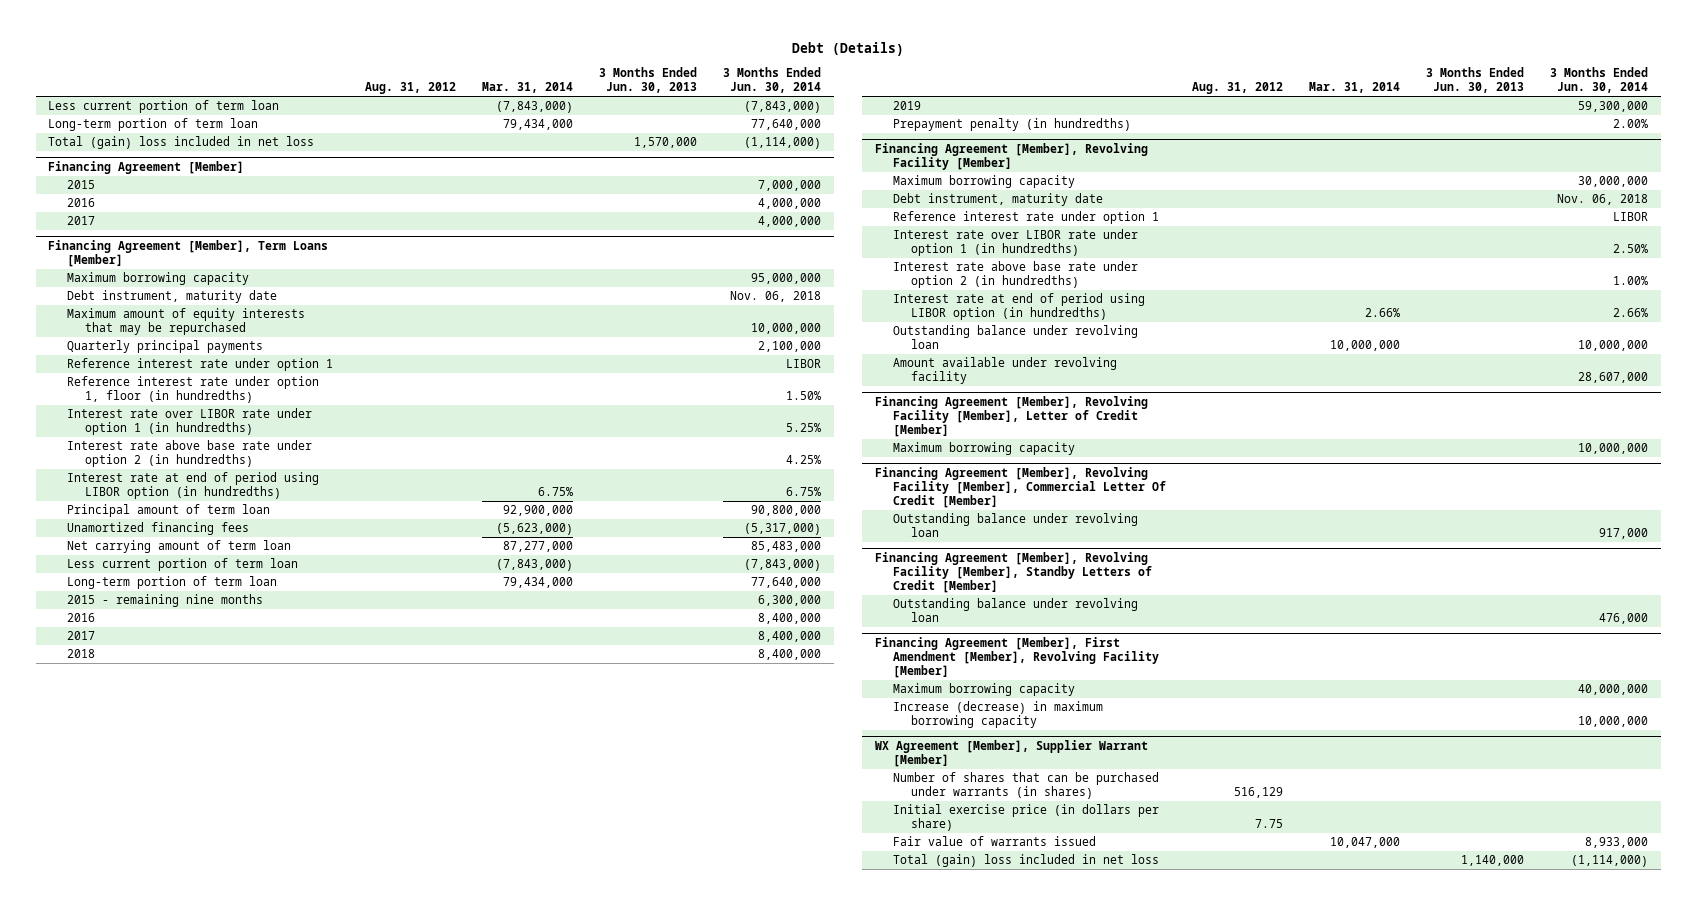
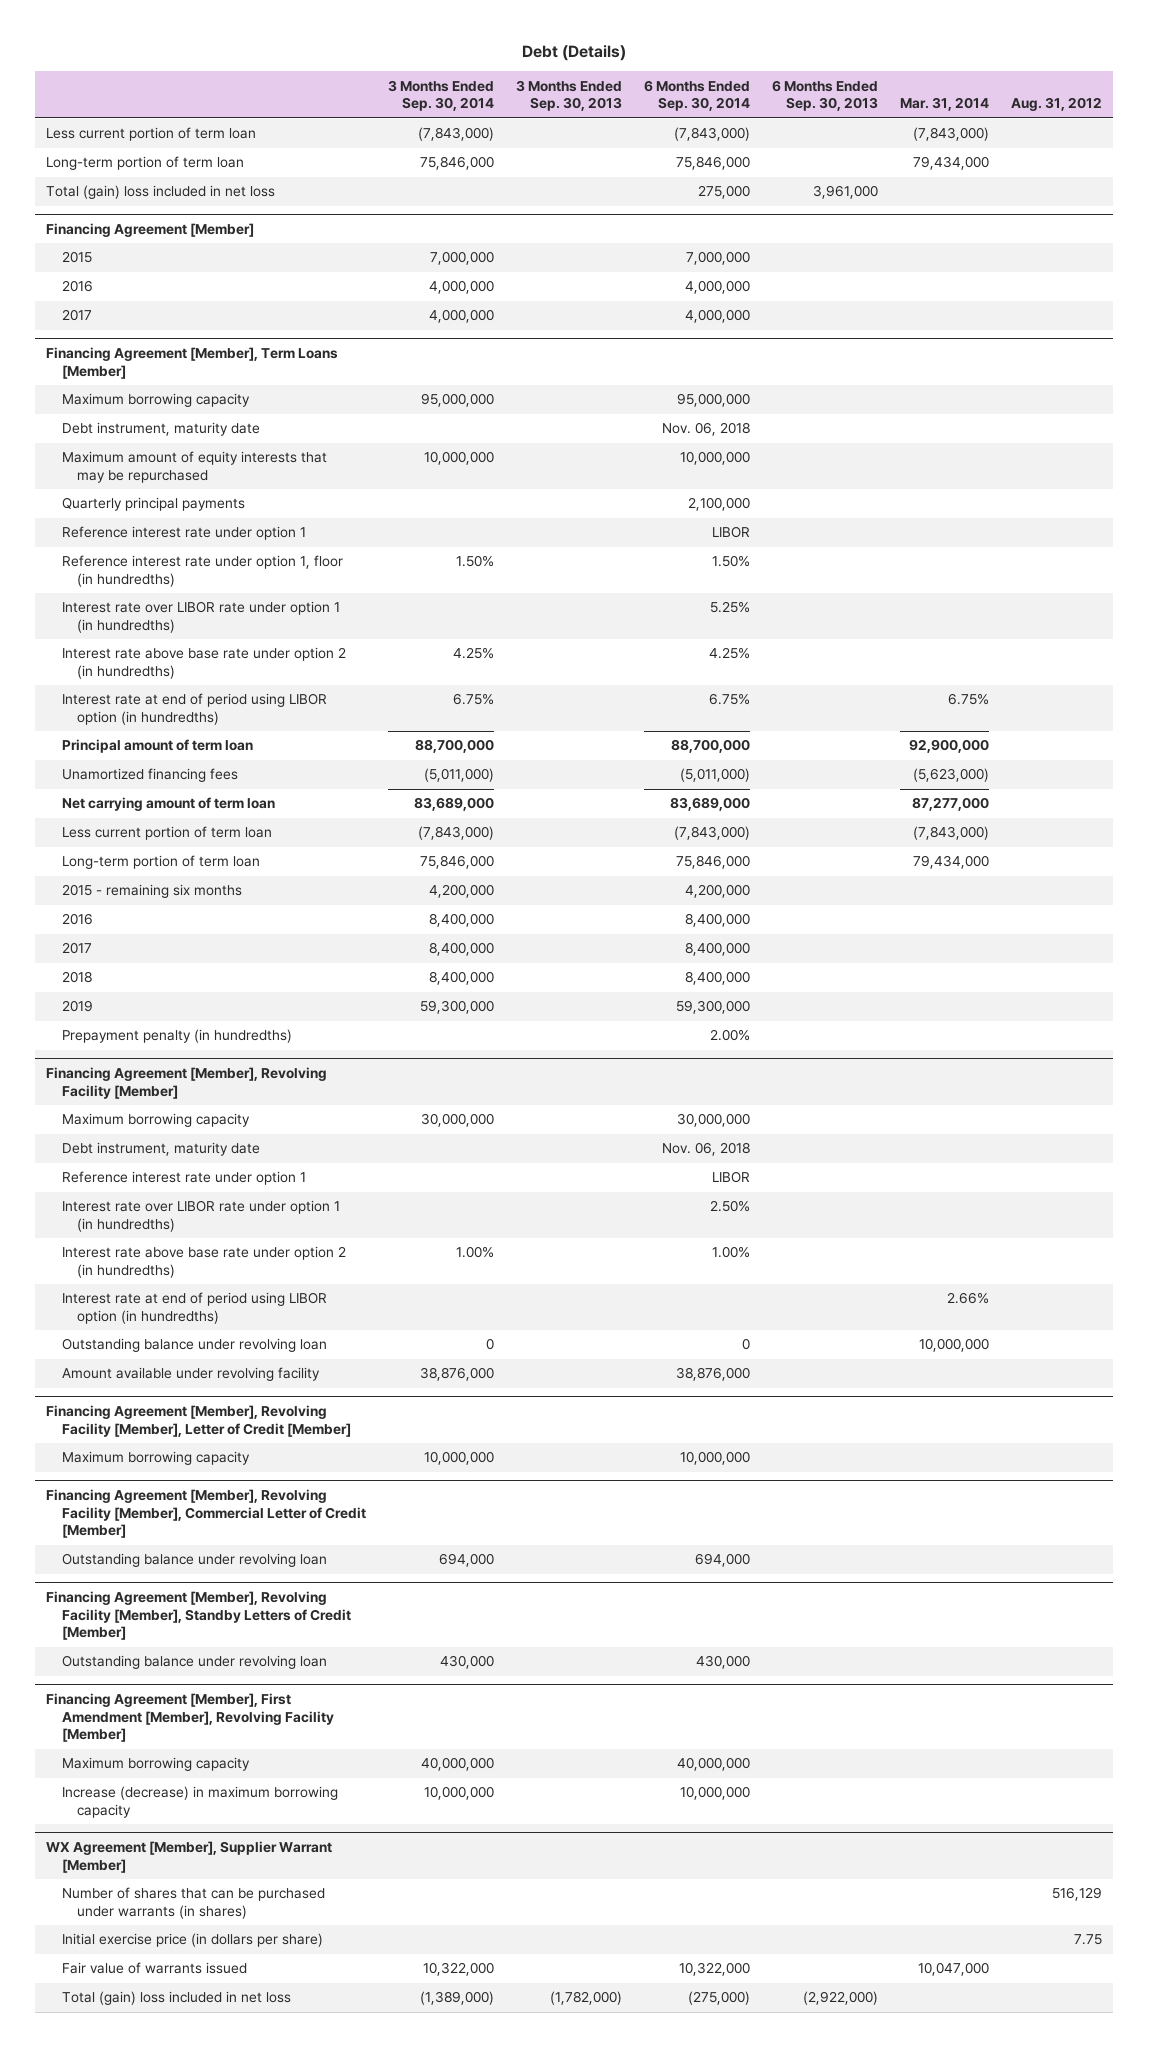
[599,67,698,94] 3 Months Ended Jun. 30, 2013 -> none
[723,67,822,94] 3 Months Ended Jun. 30, 2014 -> none
none -> [387,79,494,112] 3 Months Ended Sep. 30, 2014
none -> [515,79,622,112] 3 Months Ended Sep. 30, 2013
none -> [643,79,750,112] 6 Months Ended Sep. 30, 2014
none -> [771,79,878,112] 6 Months Ended Sep. 30, 2013
[66,593,263,607] 2015 - remaining nine months -> [61,884,242,899] 2015 - remaining six months
[875,466,1167,508] Financing Agreement [Member], Revolving Facility [Member], Commercial Letter Of Credit [Member] -> [46,1489,366,1539] Financing Agreement [Member], Revolving Facility [Member], Commercial Letter of Credit [Member]

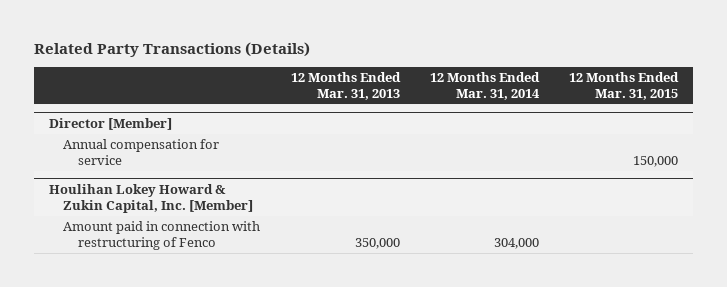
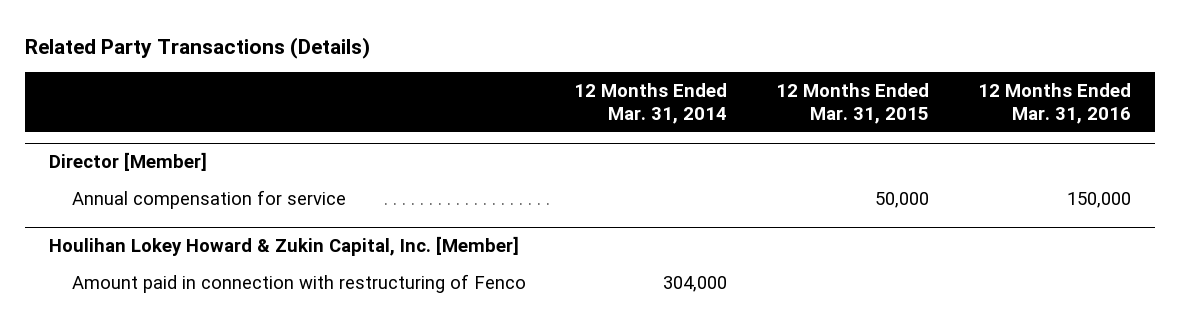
[290,72,401,101] 12 Months Ended Mar. 31, 2013 -> none
none -> [977,82,1131,124] 12 Months Ended Mar. 31, 2016
[633,156,679,168] 150,000 -> [874,191,929,208] 50,000

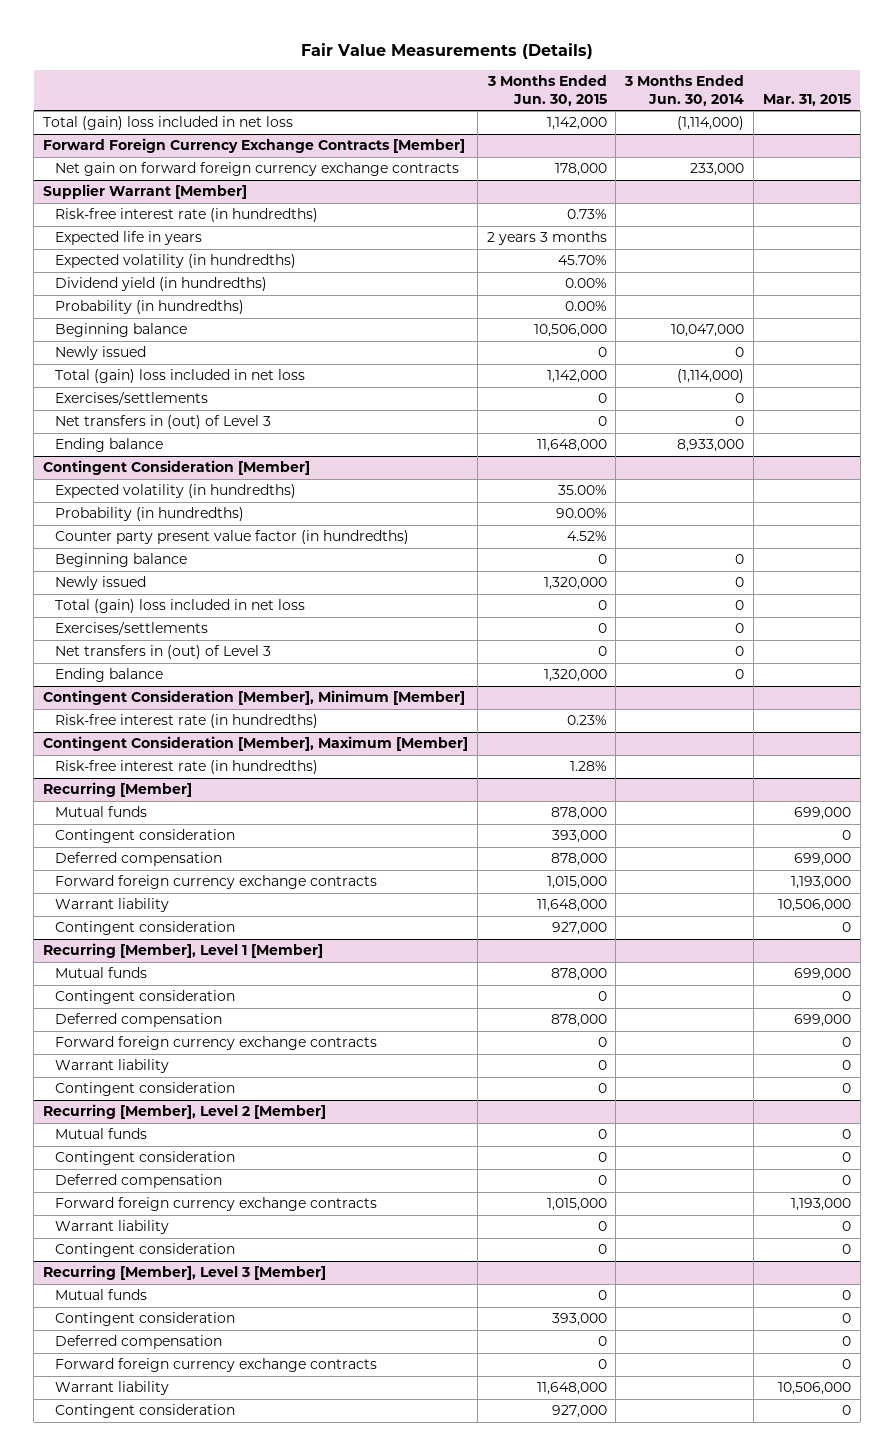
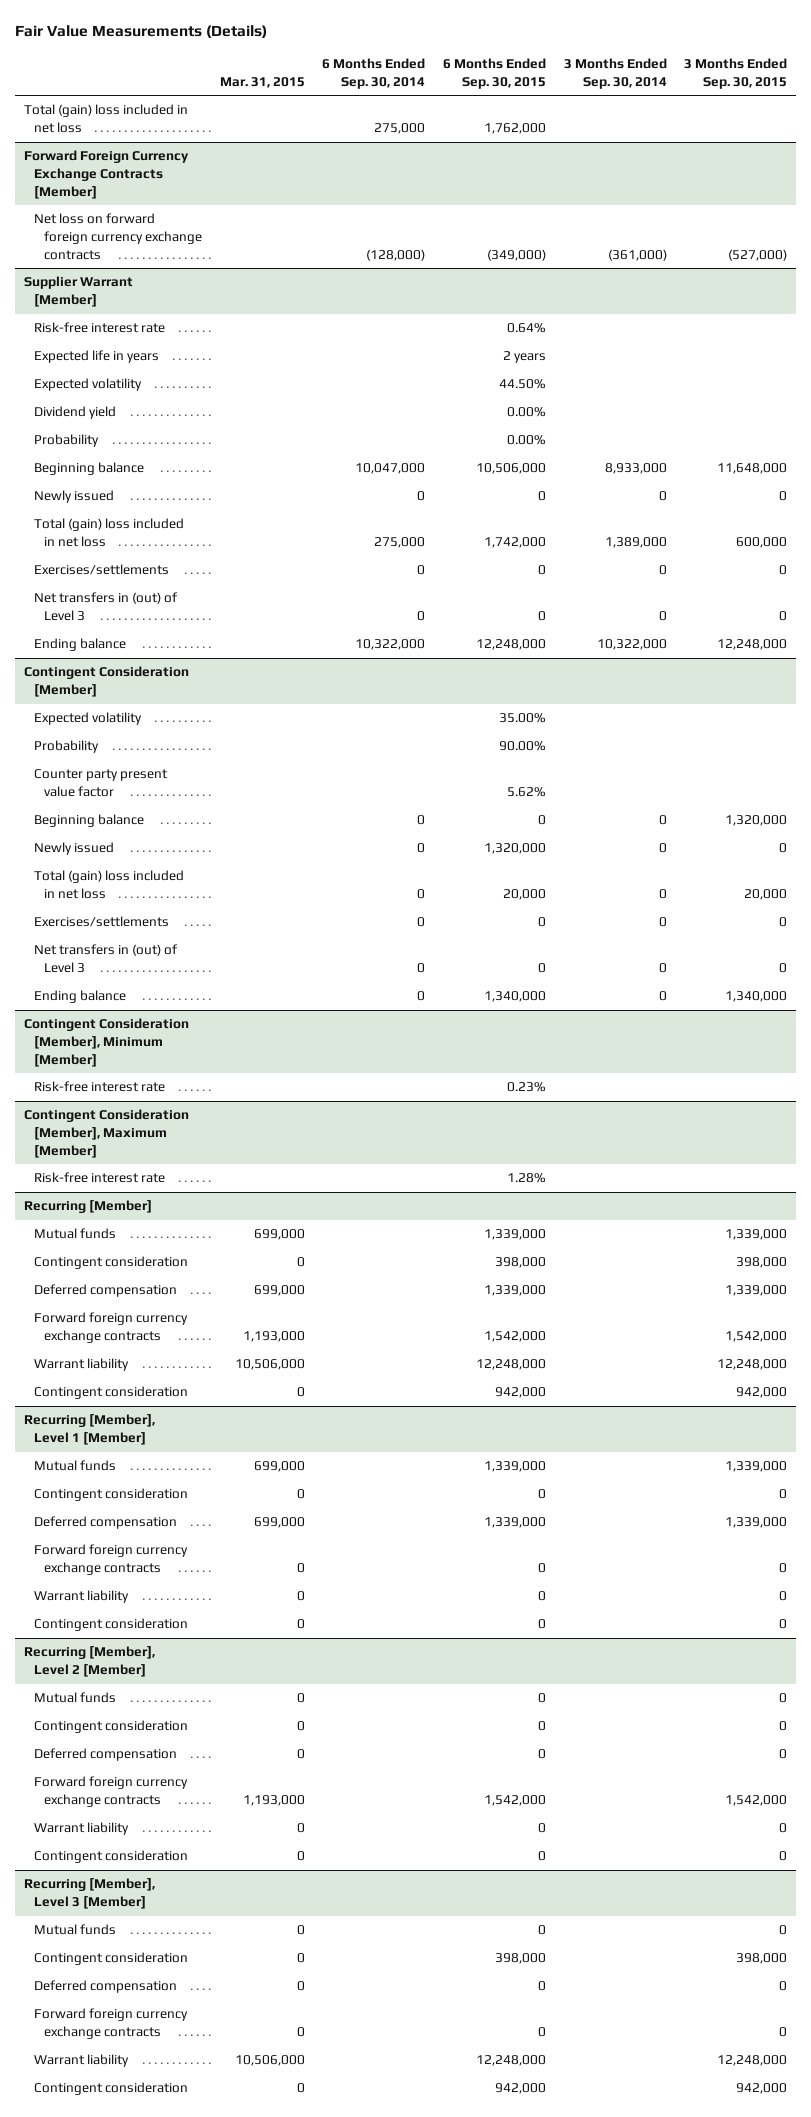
[486,75,607,106] 3 Months Ended Jun. 30, 2015 -> none
[624,75,745,106] 3 Months Ended Jun. 30, 2014 -> none
none -> [322,58,426,89] 6 Months Ended Sep. 30, 2014
none -> [443,58,547,89] 6 Months Ended Sep. 30, 2015
none -> [563,58,667,89] 3 Months Ended Sep. 30, 2014
none -> [684,58,788,89] 3 Months Ended Sep. 30, 2015
[54,162,459,177] Net gain on forward foreign currency exchange contracts -> [34,213,203,260] Net loss on forward foreign currency exchange contracts
[54,208,318,223] Risk-free interest rate (in hundredths) -> [34,322,166,334] Risk-free interest rate
[54,254,296,269] Expected volatility (in hundredths) -> [34,378,143,392] Expected volatility
[54,277,267,292] Dividend yield (in hundredths) -> [34,406,117,420] Dividend yield
[54,300,244,315] Probability (in hundredths) -> [34,434,100,448] Probability
[54,484,296,499] Expected volatility (in hundredths) -> [34,712,143,726] Expected volatility
[54,507,244,522] Probability (in hundredths) -> [34,740,100,754] Probability
[54,530,409,545] Counter party present value factor (in hundredths) -> [34,769,169,798] Counter party present value factor
[54,714,318,729] Risk-free interest rate (in hundredths) -> [34,1081,166,1093] Risk-free interest rate
[54,760,318,775] Risk-free interest rate (in hundredths) -> [34,1172,166,1184] Risk-free interest rate

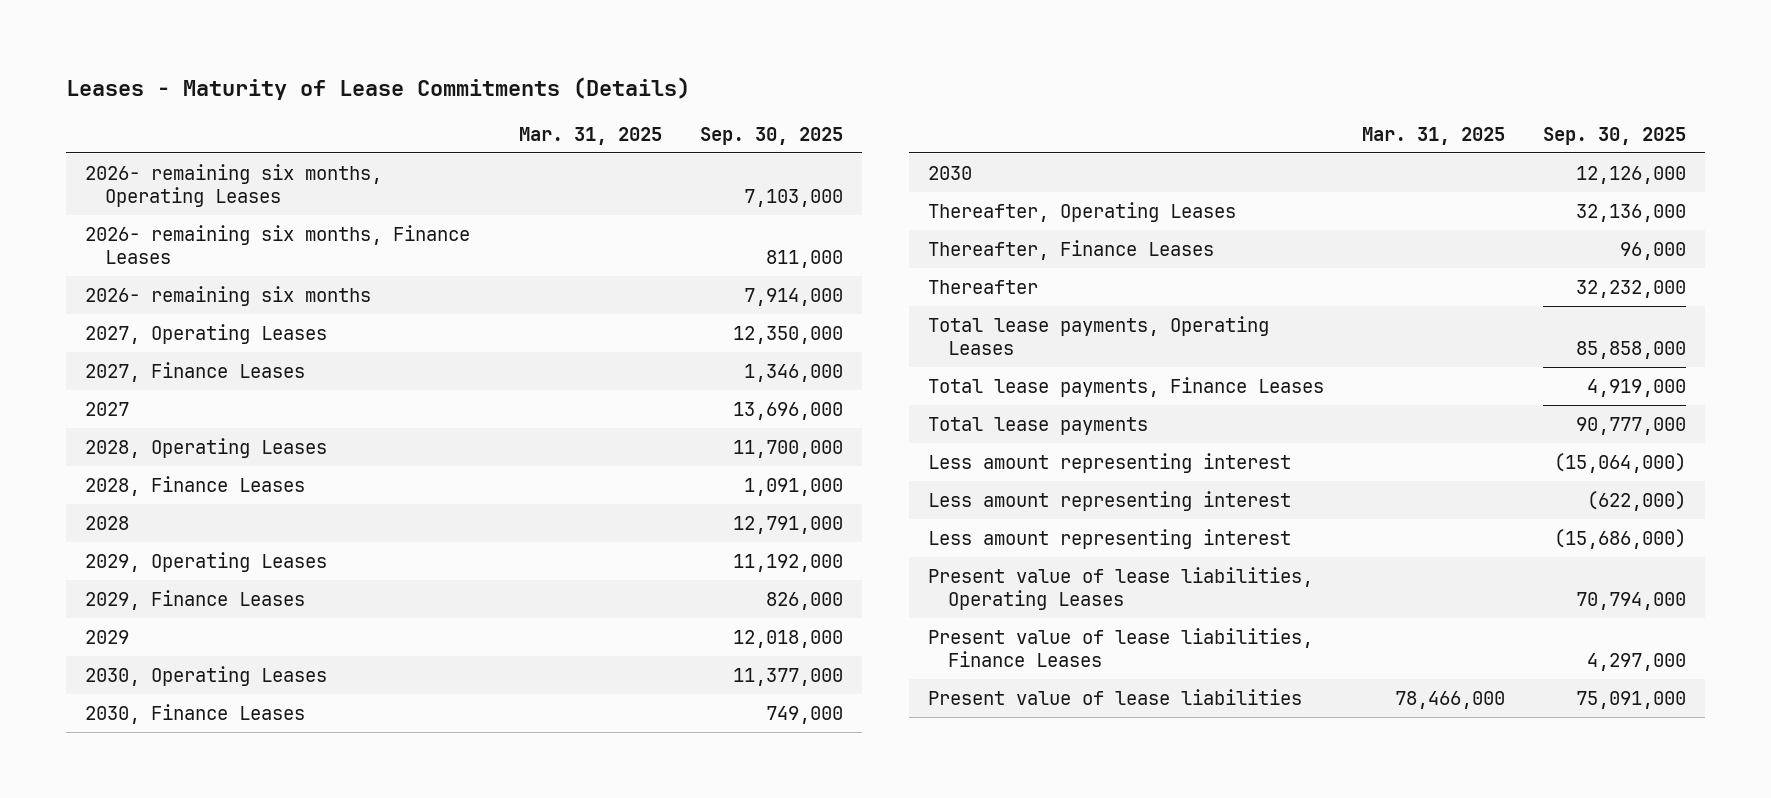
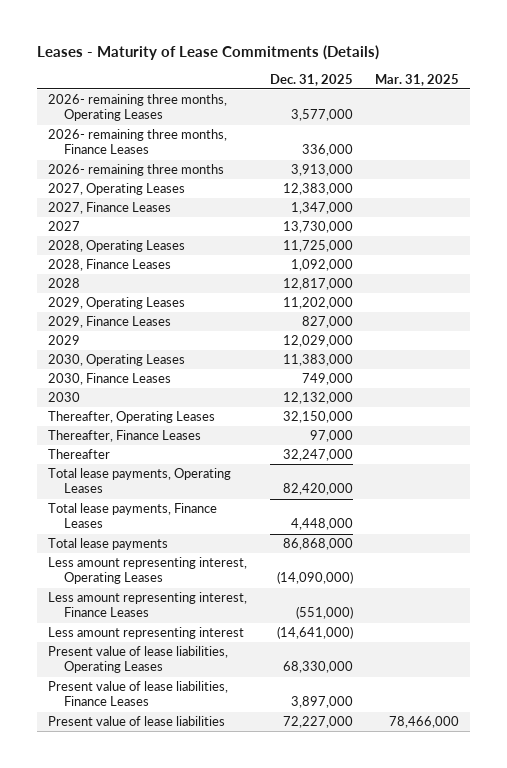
[699,126,843,145] Sep. 30, 2025 -> none
none -> [269,73,353,86] Dec. 31, 2025
[85,163,383,207] 2026- remaining six months, Operating Leases -> [48,94,228,122] 2026- remaining three months, Operating Leases
[85,224,471,264] 2026- remaining six months, Finance Leases -> [48,129,228,155] 2026- remaining three months, Finance Leases
[85,285,372,306] 2026- remaining six months -> [48,164,225,177] 2026- remaining three months
[928,452,1292,473] Less amount representing interest -> [48,557,248,585] Less amount representing interest, Operating Leases
[928,490,1292,511] Less amount representing interest -> [48,592,248,618] Less amount representing interest, Finance Leases

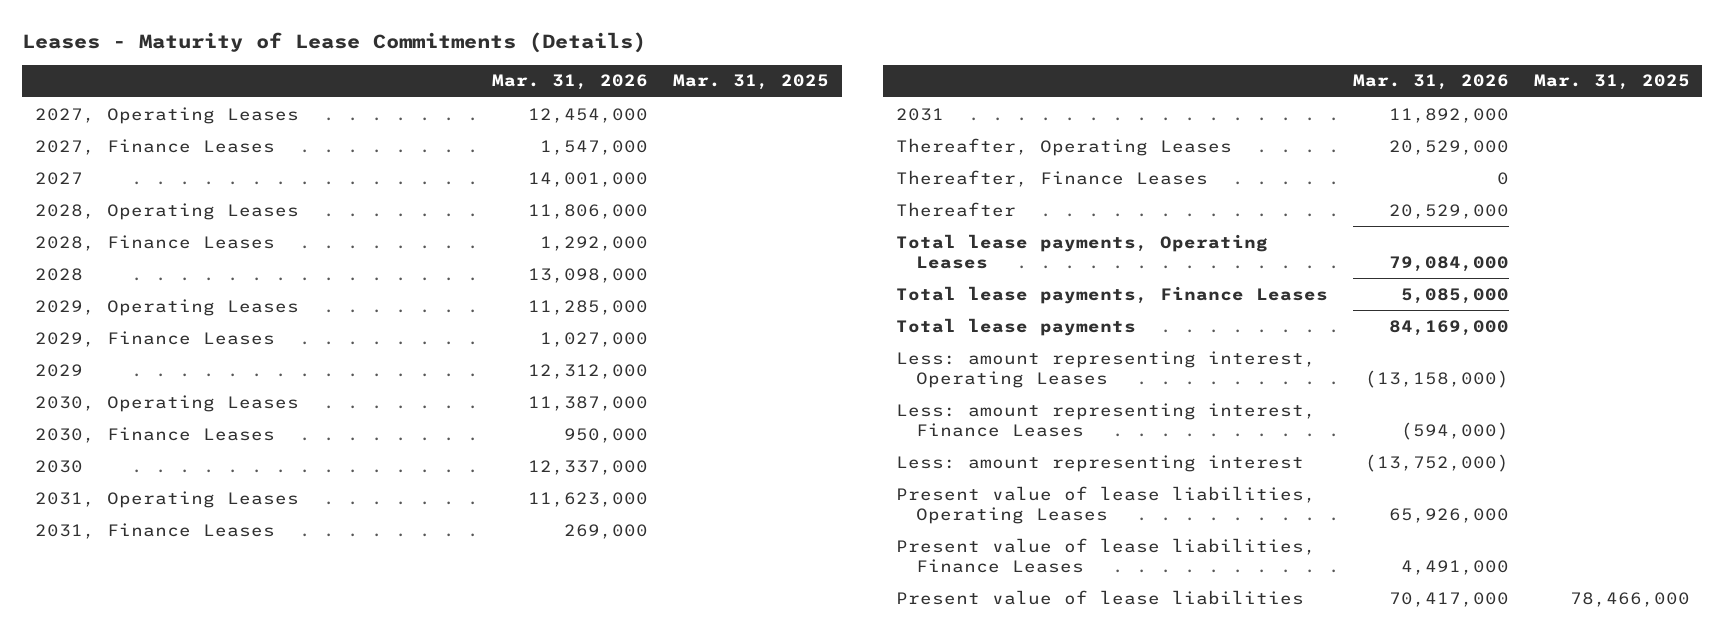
[269,73,353,86] Dec. 31, 2025 -> none
none -> [491,74,648,91] Mar. 31, 2026
[48,94,228,122] 2026- remaining three months, Operating Leases -> none
[48,129,228,155] 2026- remaining three months, Finance Leases -> none
[48,164,225,177] 2026- remaining three months -> none
none -> [34,490,299,508] 2031, Operating Leases
none -> [34,522,275,539] 2031, Finance Leases
none -> [895,107,944,121] 2031
[48,557,248,585] Less amount representing interest, Operating Leases -> [895,350,1316,388] Less: amount representing interest, Operating Leases
[48,592,248,618] Less amount representing interest, Finance Leases -> [895,402,1316,437] Less: amount representing interest, Finance Leases
[48,627,245,640] Less amount representing interest -> [895,454,1304,472] Less: amount representing interest

